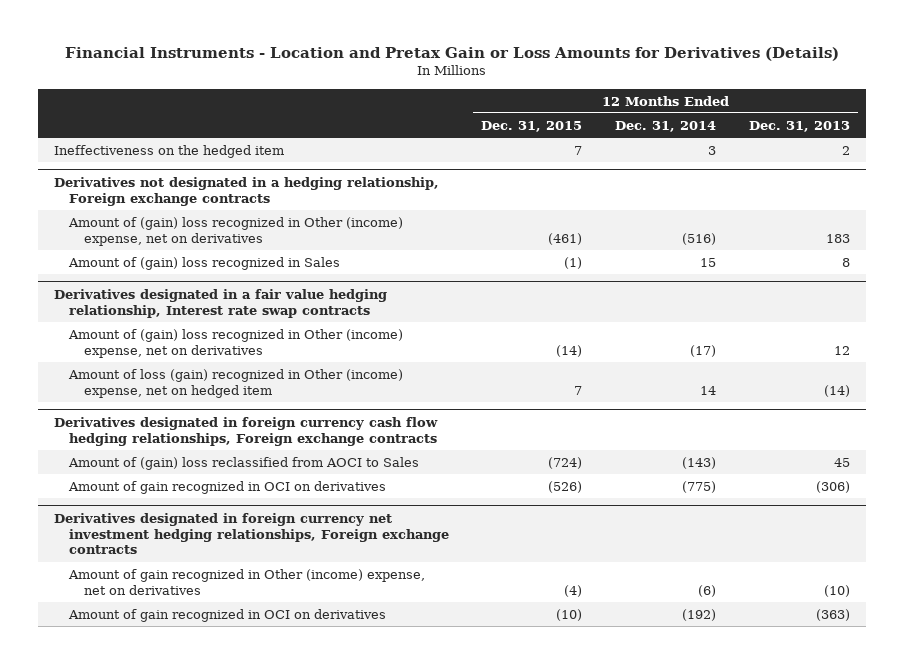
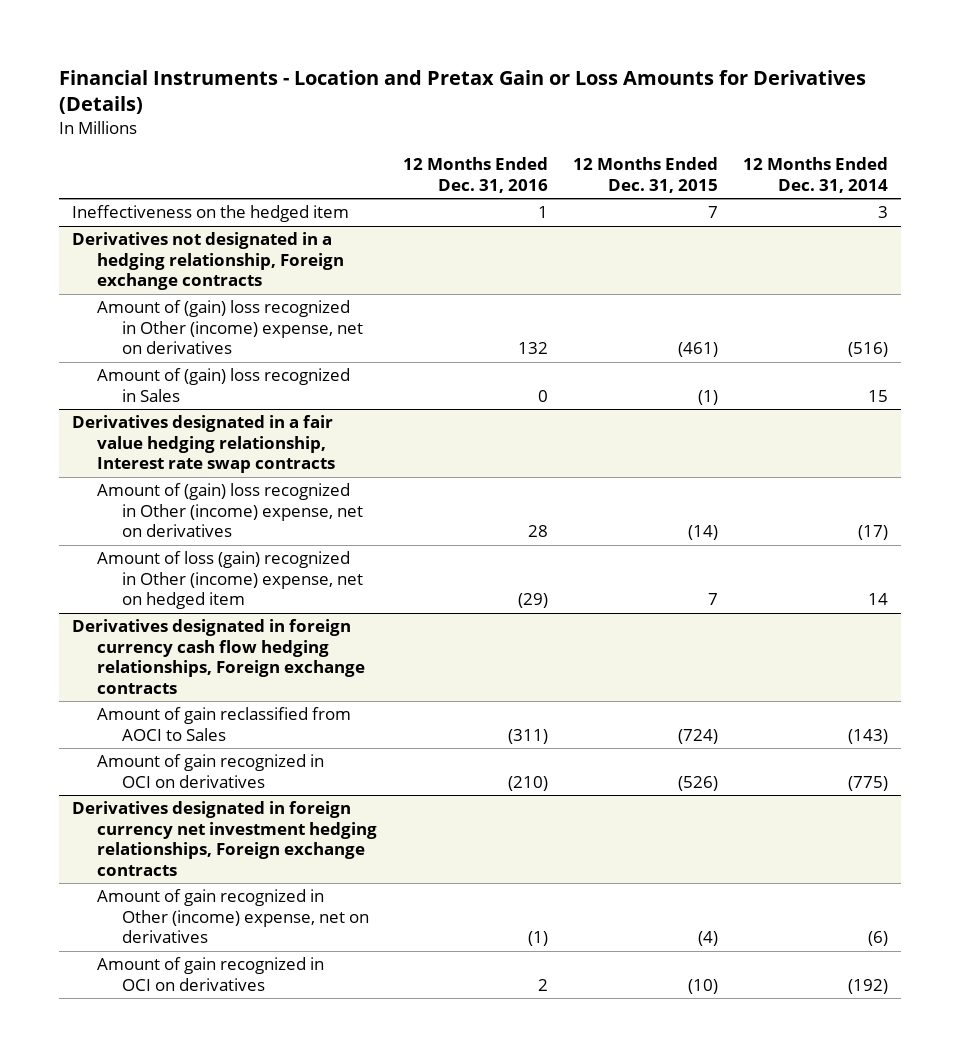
[748,120,850,132] Dec. 31, 2013 -> none
none -> [402,157,548,193] 12 Months Ended Dec. 31, 2016
[67,456,419,470] Amount of (gain) loss reclassified from AOCI to Sales -> [97,707,352,741] Amount of gain reclassified from AOCI to Sales

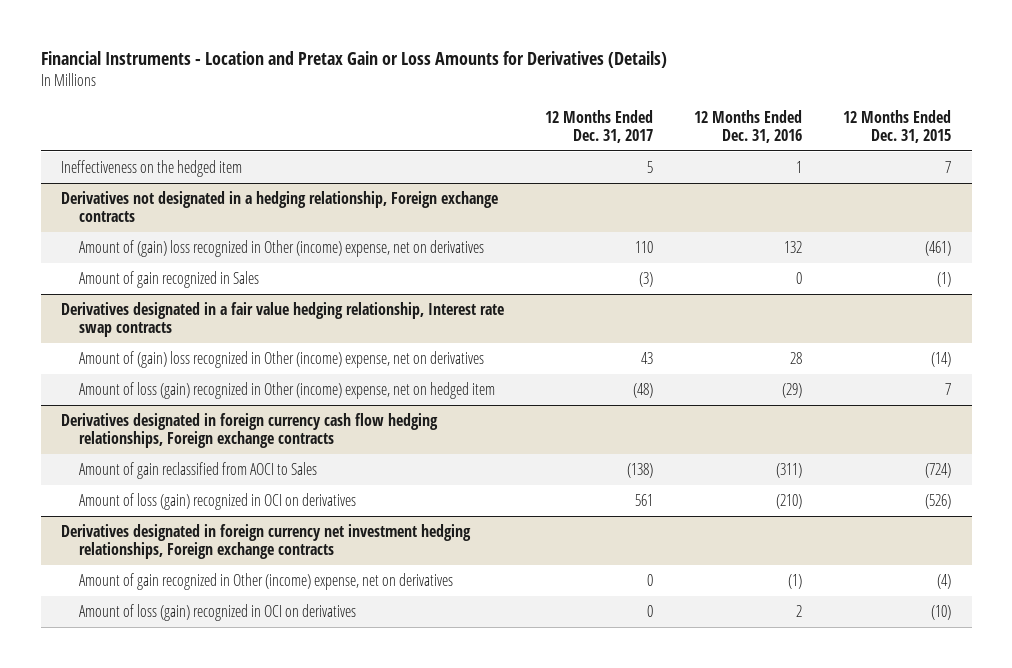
[743,157,889,193] 12 Months Ended Dec. 31, 2014 -> none
none -> [545,109,654,144] 12 Months Ended Dec. 31, 2017
[97,368,351,402] Amount of (gain) loss recognized in Sales -> [78,270,259,288] Amount of gain recognized in Sales
[97,754,325,788] Amount of gain recognized in OCI on derivatives -> [78,492,356,510] Amount of loss (gain) recognized in OCI on derivatives
[97,957,325,991] Amount of gain recognized in OCI on derivatives -> [78,603,356,621] Amount of loss (gain) recognized in OCI on derivatives

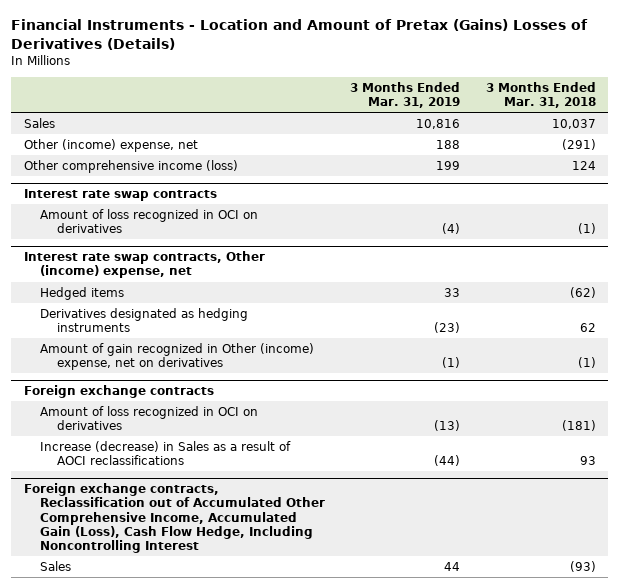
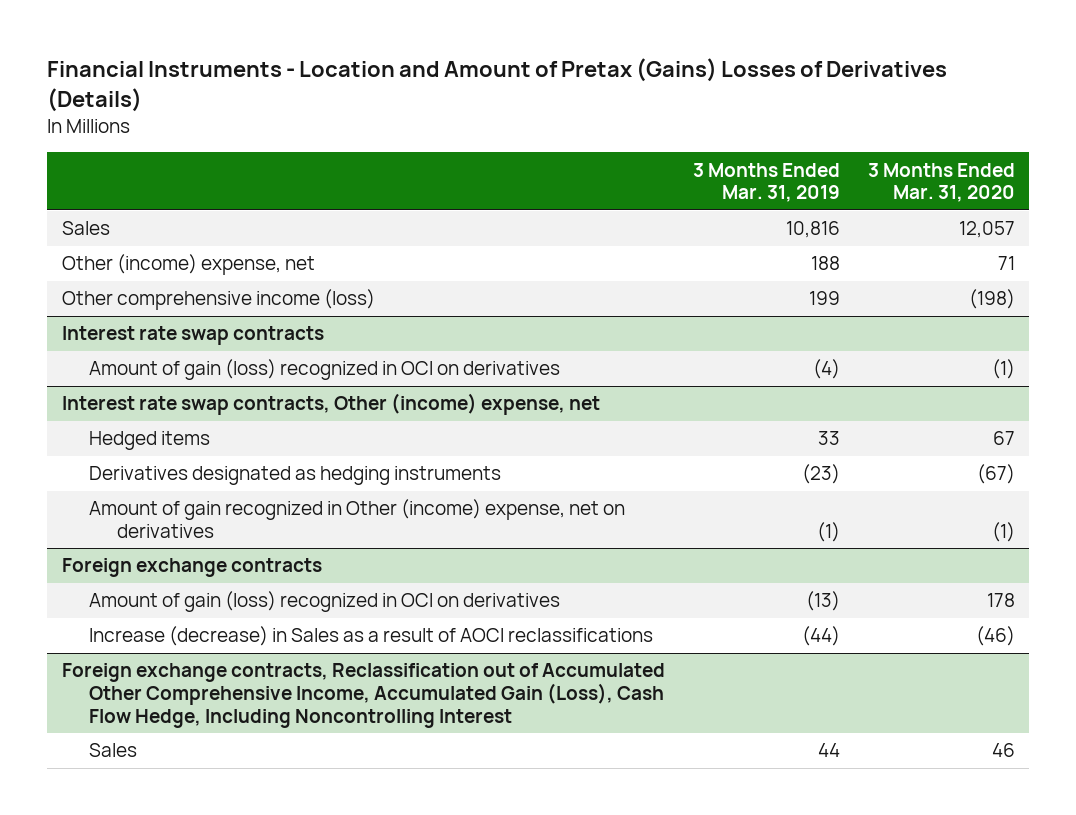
[485,81,596,108] 3 Months Ended Mar. 31, 2018 -> none
none -> [867,162,1015,203] 3 Months Ended Mar. 31, 2020
[40,208,259,234] Amount of loss recognized in OCI on derivatives -> [89,359,561,381] Amount of gain (loss) recognized in OCI on derivatives
[40,405,259,431] Amount of loss recognized in OCI on derivatives -> [89,591,561,613] Amount of gain (loss) recognized in OCI on derivatives

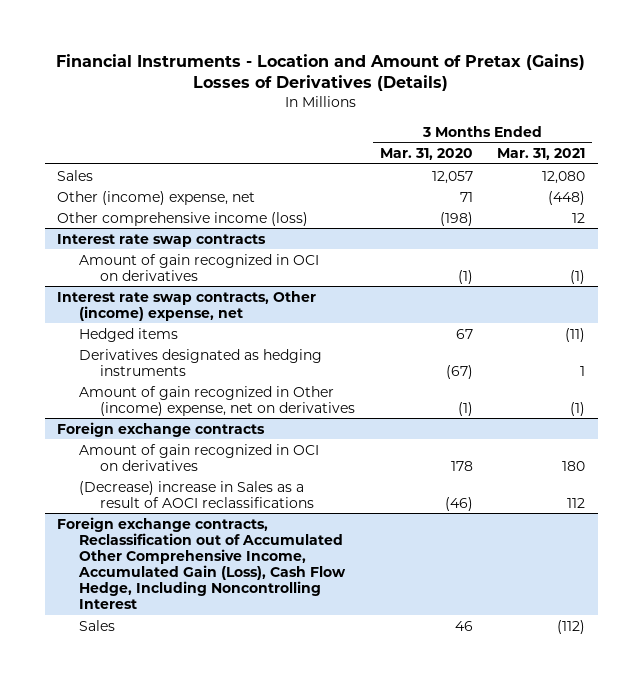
[692,162,840,203] 3 Months Ended Mar. 31, 2019 -> none
none -> [497,148,586,161] Mar. 31, 2021
[89,359,561,381] Amount of gain (loss) recognized in OCI on derivatives -> [78,253,319,281] Amount of gain recognized in OCI on derivatives
[89,591,561,613] Amount of gain (loss) recognized in OCI on derivatives -> [78,443,319,471] Amount of gain recognized in OCI on derivatives
[89,626,654,647] Increase (decrease) in Sales as a result of AOCI reclassifications -> [78,480,314,508] (Decrease) increase in Sales as a result of AOCI reclassifications

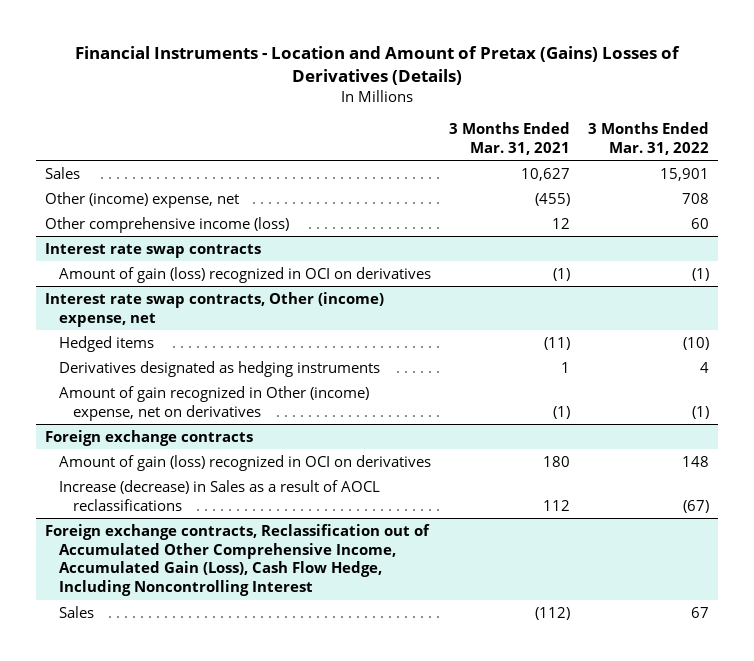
[379,148,473,161] Mar. 31, 2020 -> none
none -> [588,122,710,155] 3 Months Ended Mar. 31, 2022
[542,170,586,184] 12,080 -> [521,167,571,181] 10,627
[548,190,586,205] (448) -> [535,192,571,206] (455)
[78,253,319,281] Amount of gain recognized in OCI on derivatives -> [58,266,431,283] Amount of gain (loss) recognized in OCI on derivatives
[78,443,319,471] Amount of gain recognized in OCI on derivatives -> [58,454,431,471] Amount of gain (loss) recognized in OCI on derivatives
[78,480,314,508] (Decrease) increase in Sales as a result of AOCI reclassifications -> [58,479,380,511] Increase (decrease) in Sales as a result of AOCL reclassifications

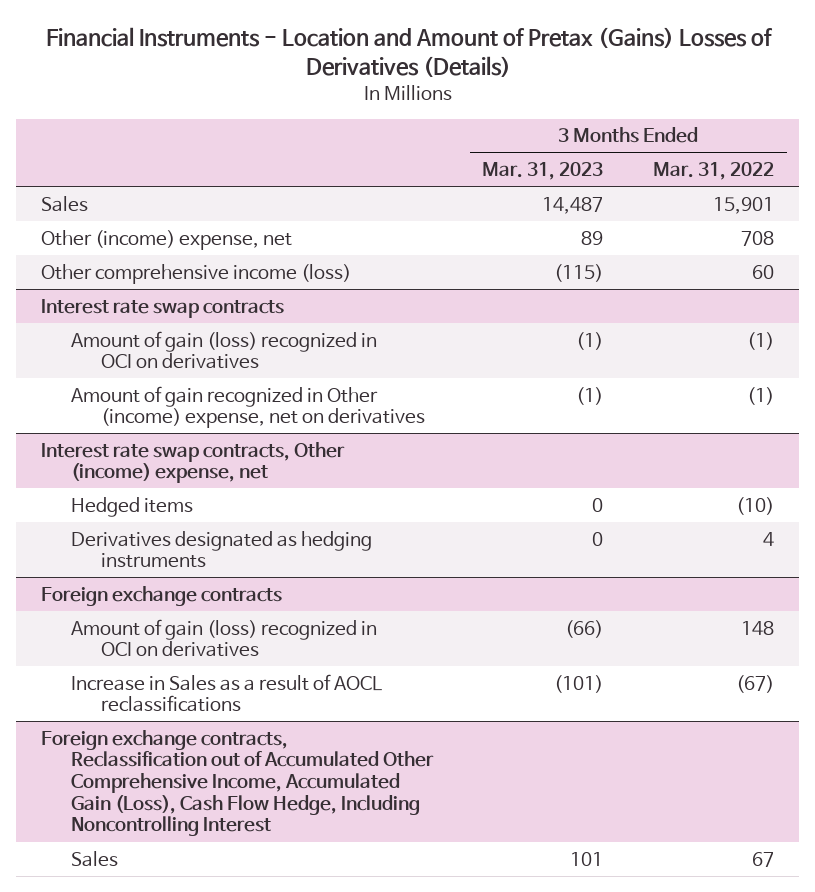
[449,122,571,155] 3 Months Ended Mar. 31, 2021 -> none
none -> [482,161,604,180] Mar. 31, 2023
none -> [70,385,425,429] Amount of gain recognized in Other (income) expense, net on derivatives
[58,385,369,421] Amount of gain recognized in Other (income) expense, net on derivatives -> none
[58,479,380,511] Increase (decrease) in Sales as a result of AOCL reclassifications -> [70,673,382,713] Increase in Sales as a result of AOCL reclassifications

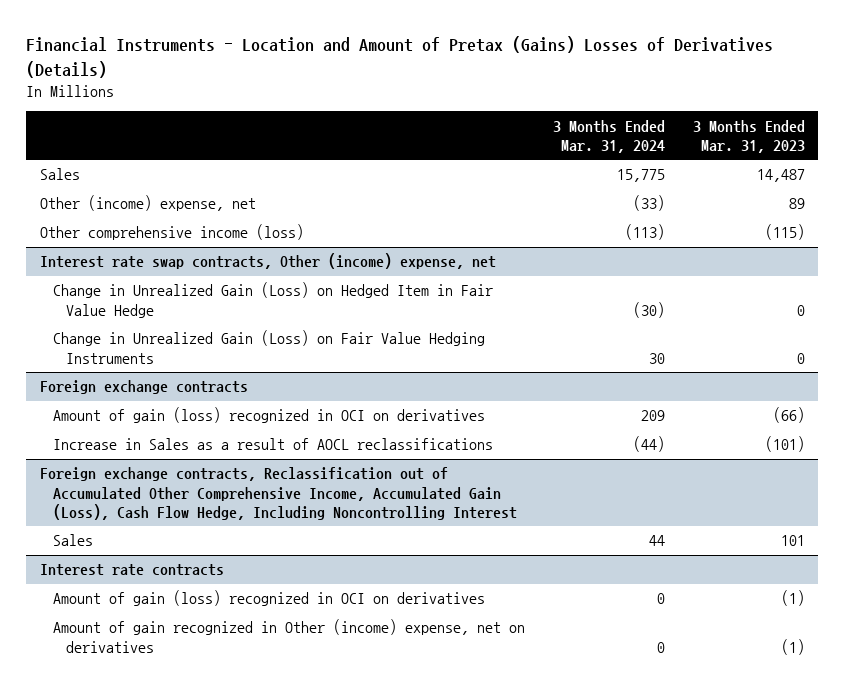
[653,161,775,180] Mar. 31, 2022 -> none
none -> [552,119,665,153] 3 Months Ended Mar. 31, 2024
[40,298,284,318] Interest rate swap contracts -> none
[70,330,377,370] Amount of gain (loss) recognized in OCI on derivatives -> none
[70,385,425,429] Amount of gain recognized in Other (income) expense, net on derivatives -> none
[70,496,193,517] Hedged items -> [53,282,494,318] Change in Unrealized Gain (Loss) on Hedged Item in Fair Value Hedge
[70,530,372,569] Derivatives designated as hedging instruments -> [53,330,486,364] Change in Unrealized Gain (Loss) on Fair Value Hedging Instruments
none -> [39,564,224,577] Interest rate contracts
none -> [53,590,486,607] Amount of gain (loss) recognized in OCI on derivatives
none -> [53,619,526,653] Amount of gain recognized in Other (income) expense, net on derivatives

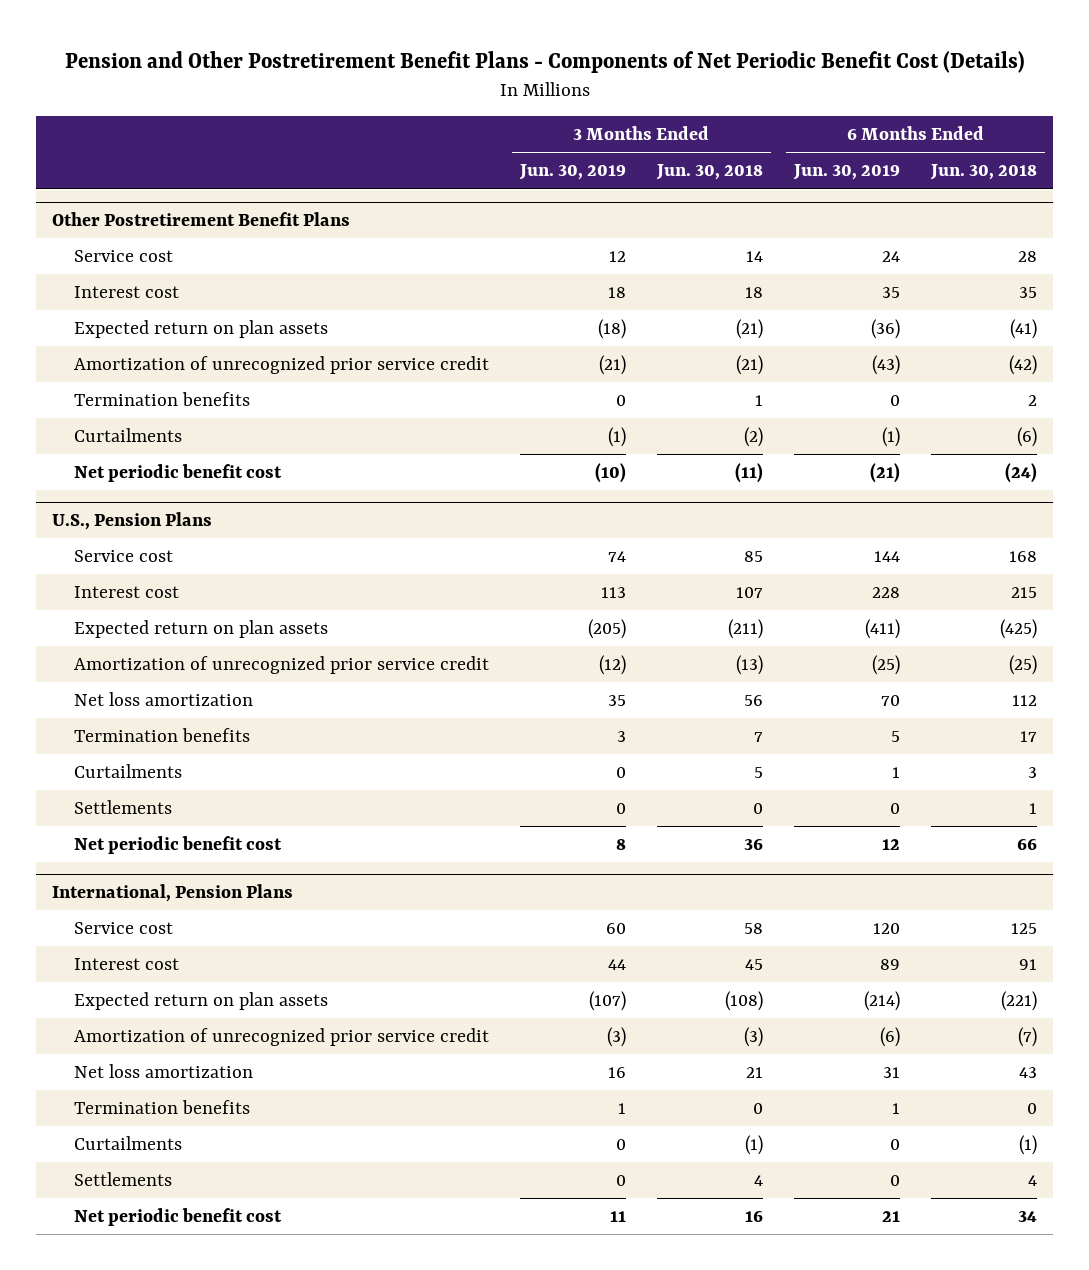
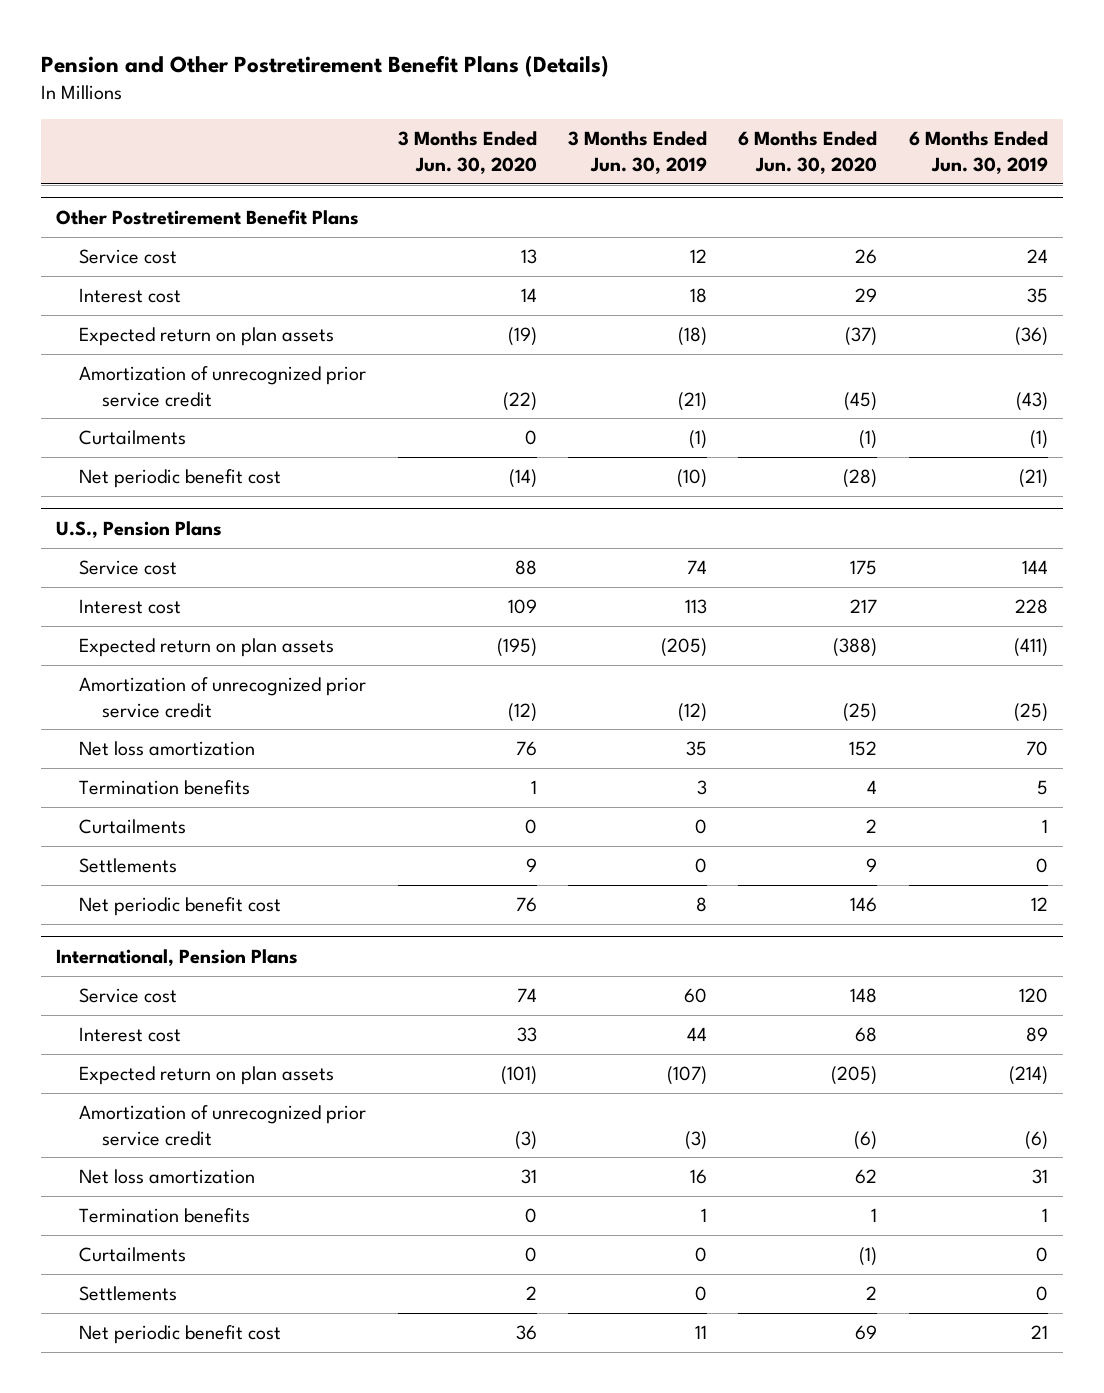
[64,51,1025,74] Pension and Other Postretirement Benefit Plans - Components of Net Periodic Benefit Cost (Details) -> [40,54,609,77] Pension and Other Postretirement Benefit Plans (Details)
[655,164,763,181] Jun. 30, 2018 -> none
[930,164,1038,181] Jun. 30, 2018 -> none
none -> [397,131,537,175] 3 Months Ended Jun. 30, 2020
none -> [738,131,878,175] 6 Months Ended Jun. 30, 2020
[73,391,250,406] Termination benefits -> none

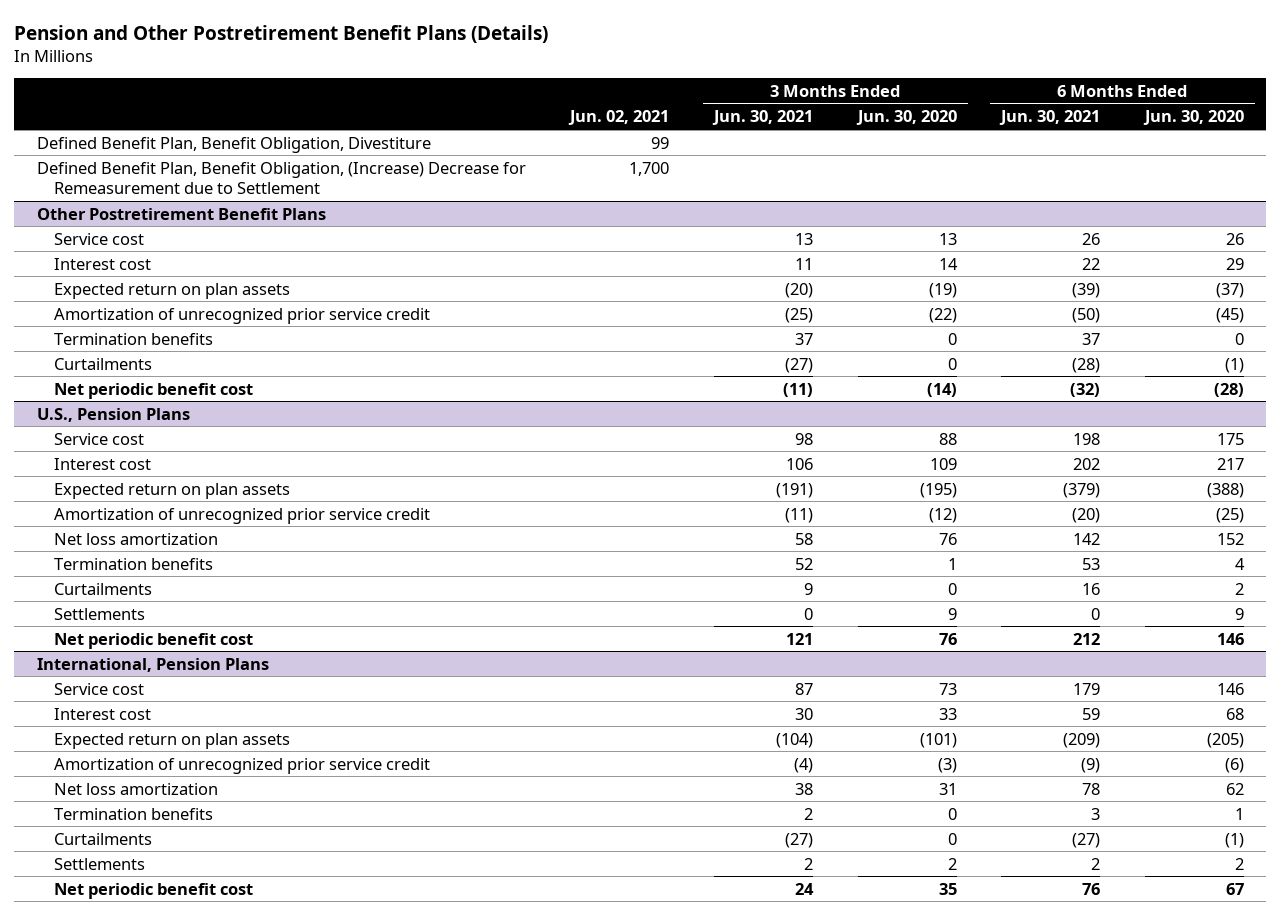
[567,131,707,175] 3 Months Ended Jun. 30, 2019 -> none
[908,131,1048,175] 6 Months Ended Jun. 30, 2019 -> none
none -> [568,110,670,126] Jun. 02, 2021
none -> [711,110,813,126] Jun. 30, 2021
none -> [999,110,1101,126] Jun. 30, 2021
none -> [36,136,431,153] Defined Benefit Plan, Benefit Obligation, Divestiture
none -> [36,161,526,195] Defined Benefit Plan, Benefit Obligation, (Increase) Decrease for Remeasurement due to Settlement
none -> [53,332,213,345] Termination benefits
[516,987,537,1002] 74 -> [938,682,957,695] 73
[850,987,878,1003] 148 -> [1216,682,1244,695] 146
[515,1324,537,1340] 36 -> [938,882,957,895] 35
[855,1324,878,1340] 69 -> [1225,882,1244,895] 67

